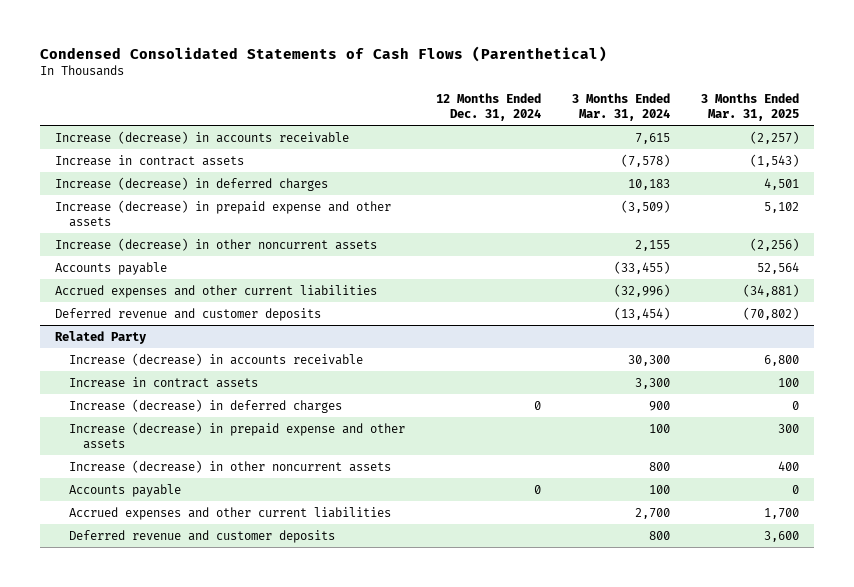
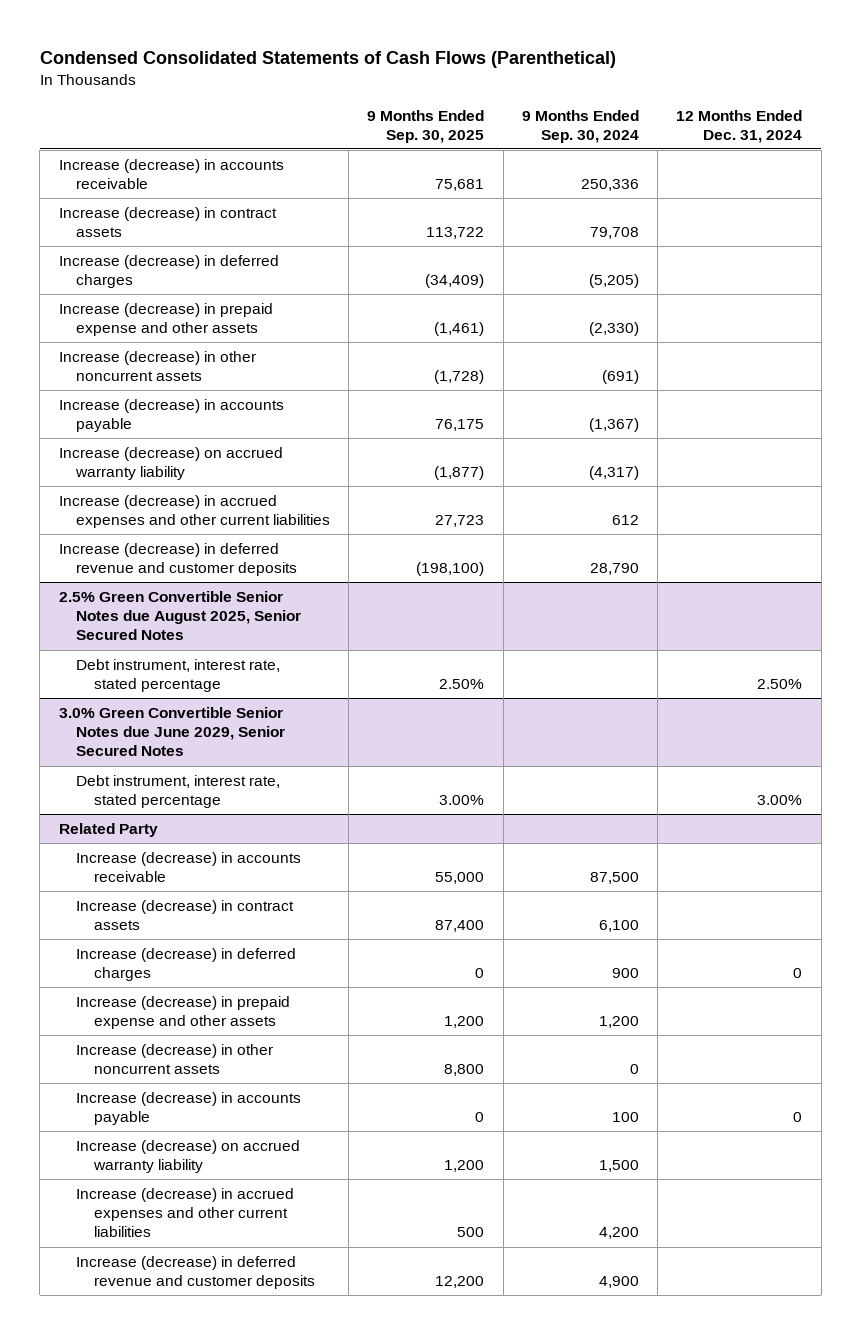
[571,93,670,121] 3 Months Ended Mar. 31, 2024 -> none
[700,93,799,121] 3 Months Ended Mar. 31, 2025 -> none
none -> [367,109,485,143] 9 Months Ended Sep. 30, 2025
none -> [521,109,639,143] 9 Months Ended Sep. 30, 2024
[55,154,245,166] Increase in contract assets -> [58,207,277,238] Increase (decrease) in contract assets
[55,261,168,275] Accounts payable -> [58,399,284,433] Increase (decrease) in accounts payable
none -> [58,447,283,481] Increase (decrease) on accrued warranty liability
[55,284,378,298] Accrued expenses and other current liabilities -> [58,495,331,529] Increase (decrease) in accrued expenses and other current liabilities
[55,307,322,321] Deferred revenue and customer deposits -> [58,543,298,577] Increase (decrease) in deferred revenue and customer deposits
none -> [58,591,302,641] 2.5% Green Convertible Senior Notes due August 2025, Senior Secured Notes
none -> [76,659,281,693] Debt instrument, interest rate, stated percentage
none -> [58,707,286,757] 3.0% Green Convertible Senior Notes due June 2029, Senior Secured Notes
none -> [76,775,281,809] Debt instrument, interest rate, stated percentage
[68,376,258,388] Increase in contract assets -> [76,900,295,931] Increase (decrease) in contract assets
[68,483,181,497] Accounts payable -> [76,1092,302,1126] Increase (decrease) in accounts payable
none -> [76,1140,301,1174] Increase (decrease) on accrued warranty liability
[68,506,391,520] Accrued expenses and other current liabilities -> [76,1188,295,1238] Increase (decrease) in accrued expenses and other current liabilities
[68,529,335,543] Deferred revenue and customer deposits -> [76,1256,315,1290] Increase (decrease) in deferred revenue and customer deposits

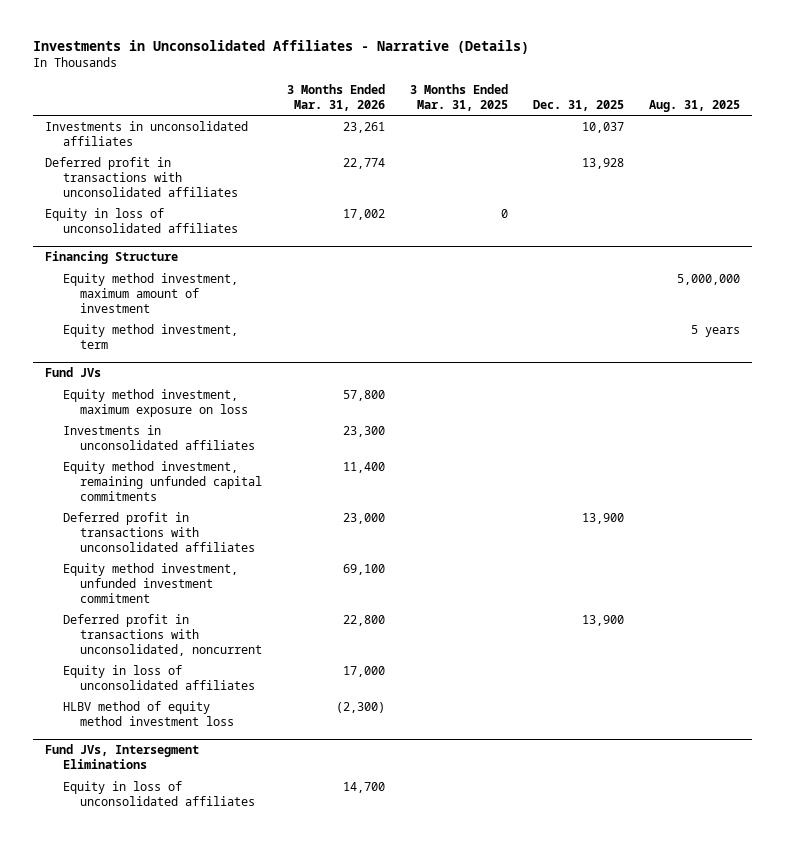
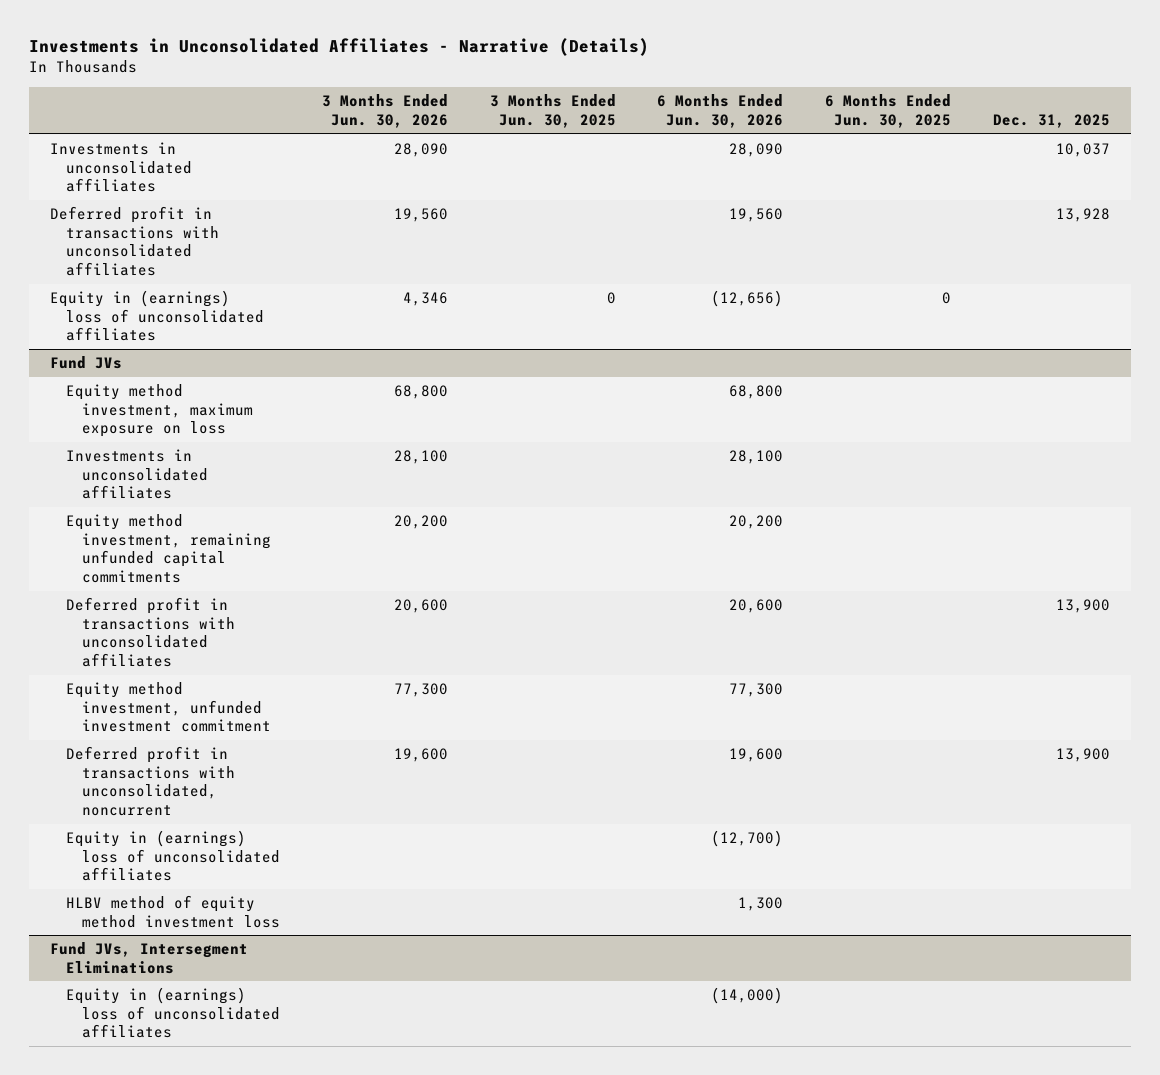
[286,83,385,111] 3 Months Ended Mar. 31, 2026 -> none
[409,83,508,111] 3 Months Ended Mar. 31, 2025 -> none
[648,99,740,112] Aug. 31, 2025 -> none
none -> [321,94,448,129] 3 Months Ended Jun. 30, 2026
none -> [489,94,616,129] 3 Months Ended Jun. 30, 2025
none -> [657,94,784,129] 6 Months Ended Jun. 30, 2026
none -> [825,94,952,129] 6 Months Ended Jun. 30, 2025
[45,251,179,265] Financing Structure -> none
[62,273,238,313] Equity method investment, maximum amount of investment -> none
[62,324,238,349] Equity method investment, term -> none
[45,208,238,233] Equity in loss of unconsolidated affiliates -> [49,290,265,342] Equity in (earnings) loss of unconsolidated affiliates
[62,665,256,690] Equity in loss of unconsolidated affiliates -> [66,830,281,882] Equity in (earnings) loss of unconsolidated affiliates
[62,781,256,806] Equity in loss of unconsolidated affiliates -> [66,987,281,1039] Equity in (earnings) loss of unconsolidated affiliates

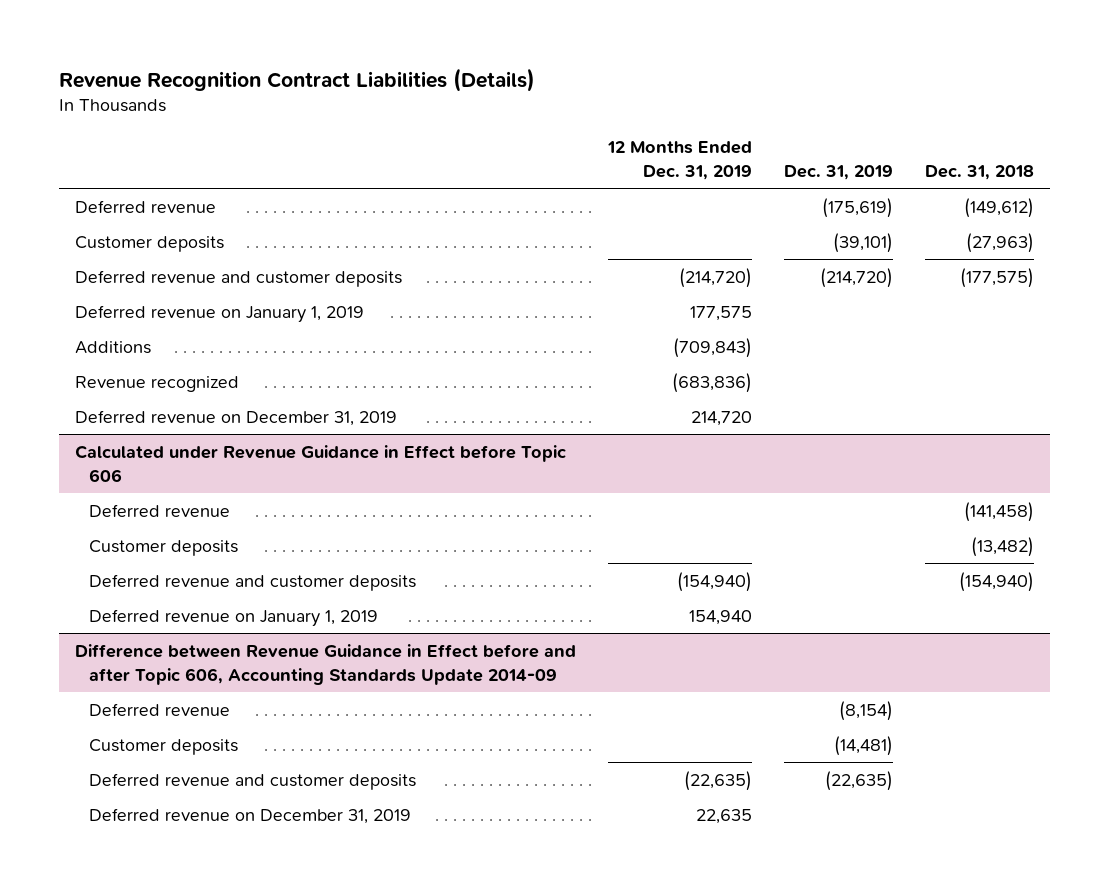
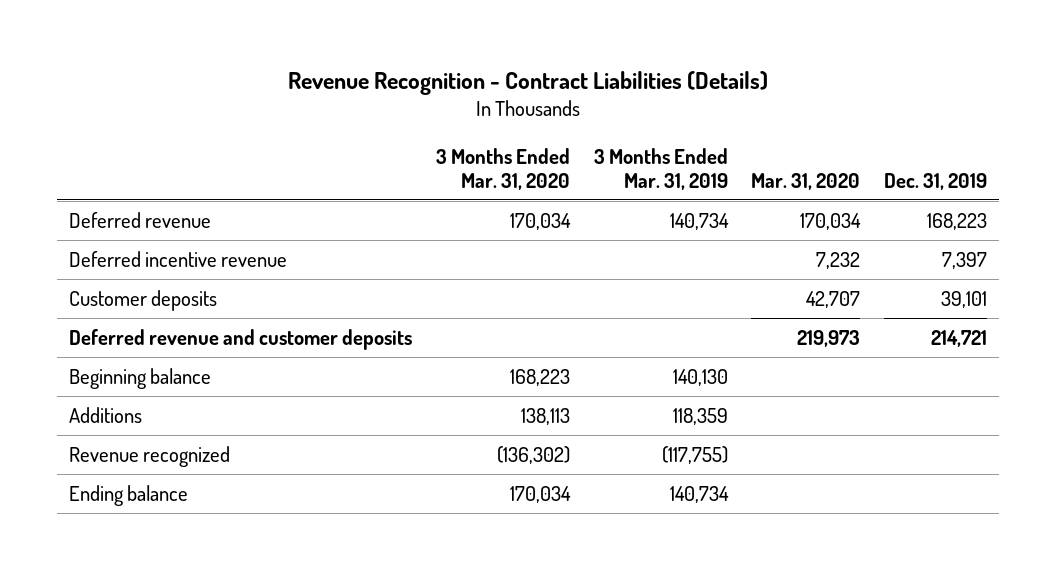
[58,67,535,92] Revenue Recognition Contract Liabilities (Details) -> [288,70,769,95] Revenue Recognition - Contract Liabilities (Details)
[606,141,752,180] 12 Months Ended Dec. 31, 2019 -> none
[925,164,1035,180] Dec. 31, 2018 -> none
none -> [435,147,570,190] 3 Months Ended Mar. 31, 2020
none -> [593,147,728,190] 3 Months Ended Mar. 31, 2019
none -> [751,172,861,190] Mar. 31, 2020
[74,304,364,323] Deferred revenue on January 1, 2019 -> none
[821,197,893,218] (175,619) -> [927,212,988,230] 168,223
none -> [68,250,287,267] Deferred incentive revenue
[832,232,893,253] (39,101) -> [941,290,988,308] 39,101
[819,267,893,288] (214,720) -> [931,329,988,347] 214,721
none -> [68,367,211,389] Beginning balance
[74,409,397,426] Deferred revenue on December 31, 2019 -> none
[74,444,567,482] Calculated under Revenue Guidance in Effect before Topic 606 -> none
[89,503,231,517] Deferred revenue -> none
[89,539,239,556] Customer deposits -> none
[89,573,417,591] Deferred revenue and customer deposits -> none
[89,608,379,627] Deferred revenue on January 1, 2019 -> none
[74,643,576,685] Difference between Revenue Guidance in Effect before and after Topic 606, Accounting Standards Update 2014-09 -> none
[89,702,231,716] Deferred revenue -> none
[89,738,239,755] Customer deposits -> none
[89,772,417,790] Deferred revenue and customer deposits -> none
[89,807,412,824] Deferred revenue on December 31, 2019 -> none
none -> [68,484,188,506] Ending balance

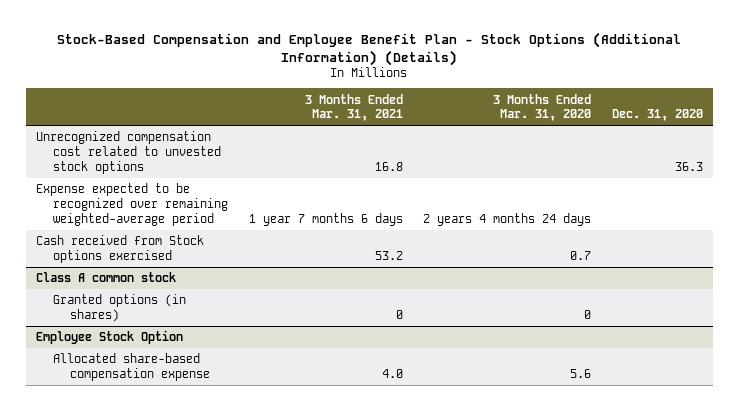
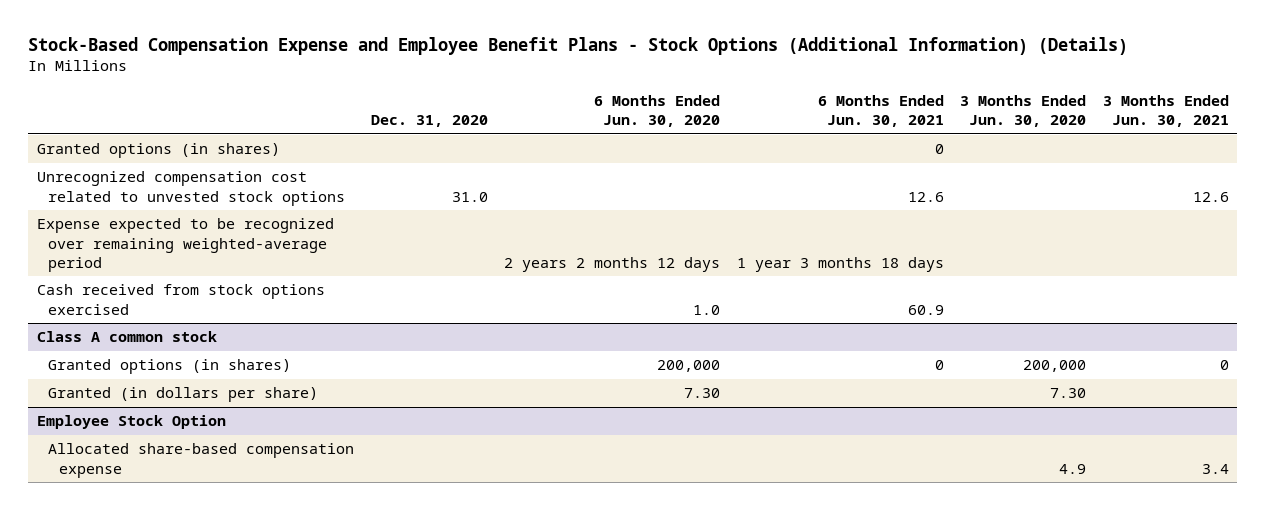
[57,31,682,66] Stock-Based Compensation and Employee Benefit Plan - Stock Options (Additional Information) (Details) -> [28,37,1129,56] Stock-Based Compensation Expense and Employee Benefit Plans - Stock Options (Additional Information) (Details)
[304,93,403,122] 3 Months Ended Mar. 31, 2021 -> none
[493,93,592,122] 3 Months Ended Mar. 31, 2020 -> none
none -> [594,94,721,127] 6 Months Ended Jun. 30, 2020
none -> [817,94,944,127] 6 Months Ended Jun. 30, 2021
none -> [960,94,1087,127] 3 Months Ended Jun. 30, 2020
none -> [1102,94,1229,127] 3 Months Ended Jun. 30, 2021
none -> [36,143,280,159] Granted options (in shares)
[674,161,703,171] 36.3 -> [451,191,488,202] 31.0
[36,235,205,263] Cash received from Stock options exercised -> [36,284,325,315] Cash received from stock options exercised
none -> [47,387,318,403] Granted (in dollars per share)

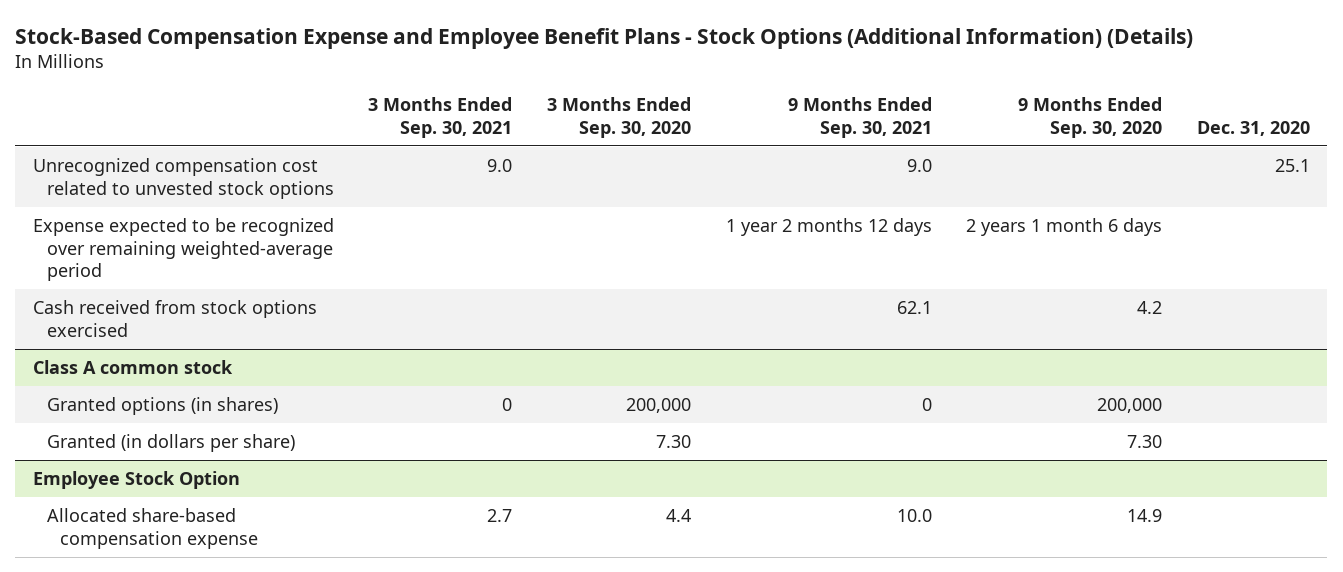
[594,94,721,127] 6 Months Ended Jun. 30, 2020 -> none
[817,94,944,127] 6 Months Ended Jun. 30, 2021 -> none
[960,94,1087,127] 3 Months Ended Jun. 30, 2020 -> none
[1102,94,1229,127] 3 Months Ended Jun. 30, 2021 -> none
none -> [368,97,513,138] 3 Months Ended Sep. 30, 2021
none -> [547,97,692,138] 3 Months Ended Sep. 30, 2020
none -> [787,97,932,138] 9 Months Ended Sep. 30, 2021
none -> [1018,97,1163,138] 9 Months Ended Sep. 30, 2020
[36,143,280,159] Granted options (in shares) -> none
[451,191,488,202] 31.0 -> [1275,158,1311,172] 25.1

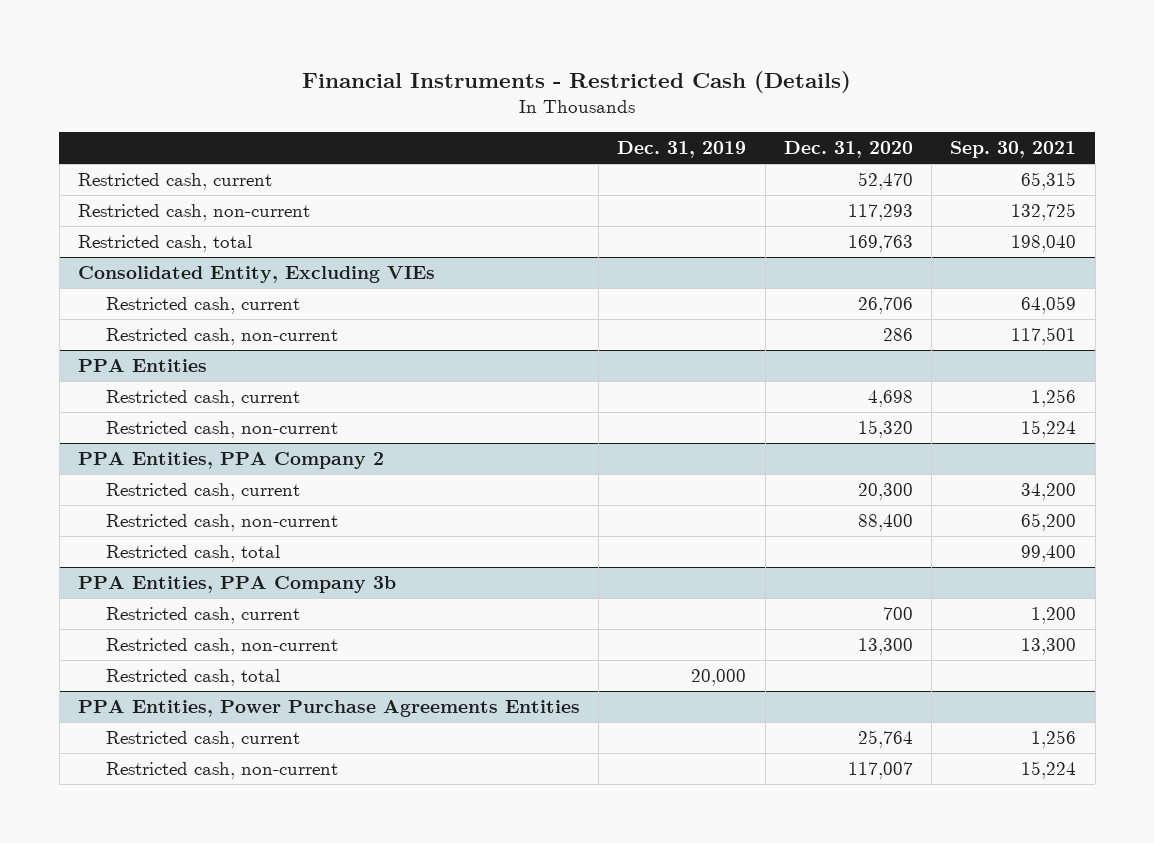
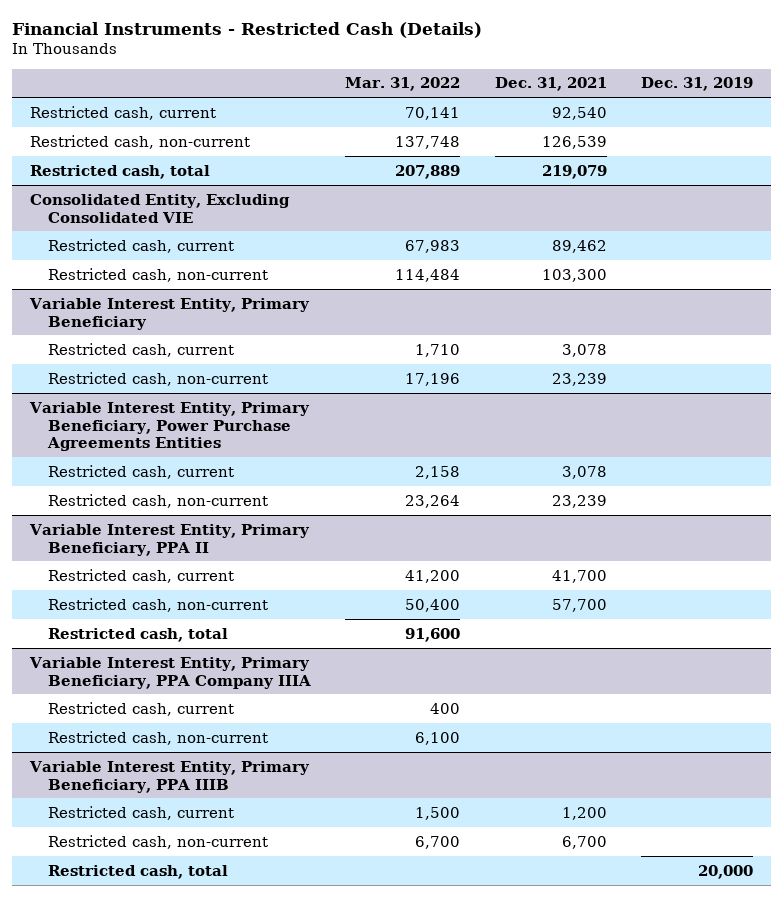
[783,140,913,158] Dec. 31, 2020 -> none
[950,140,1077,158] Sep. 30, 2021 -> none
none -> [345,77,461,92] Mar. 31, 2022
none -> [494,77,607,92] Dec. 31, 2021
[78,266,436,284] Consolidated Entity, Excluding VIEs -> [29,193,290,223] Consolidated Entity, Excluding Consolidated VIE
[78,359,208,373] PPA Entities -> [28,297,310,330] Variable Interest Entity, Primary Beneficiary
[78,452,385,470] PPA Entities, PPA Company 2 -> none
[105,483,300,501] Restricted cash, current -> none
[105,514,338,532] Restricted cash, non-current -> none
[105,545,280,563] Restricted cash, total -> none
none -> [28,401,310,452] Variable Interest Entity, Primary Beneficiary, Power Purchase Agreements Entities
none -> [47,464,234,479] Restricted cash, current
none -> [47,493,268,508] Restricted cash, non-current
none -> [28,523,310,556] Variable Interest Entity, Primary Beneficiary, PPA II
none -> [47,568,234,583] Restricted cash, current
none -> [47,597,268,612] Restricted cash, non-current
none -> [47,627,228,642] Restricted cash, total
none -> [28,656,311,689] Variable Interest Entity, Primary Beneficiary, PPA Company IIIA
none -> [47,701,234,716] Restricted cash, current
none -> [47,730,268,745] Restricted cash, non-current
[78,576,397,594] PPA Entities, PPA Company 3b -> [28,760,310,793] Variable Interest Entity, Primary Beneficiary, PPA IIIB
[78,700,581,718] PPA Entities, Power Purchase Agreements Entities -> none
[105,731,300,749] Restricted cash, current -> none
[105,762,338,780] Restricted cash, non-current -> none

